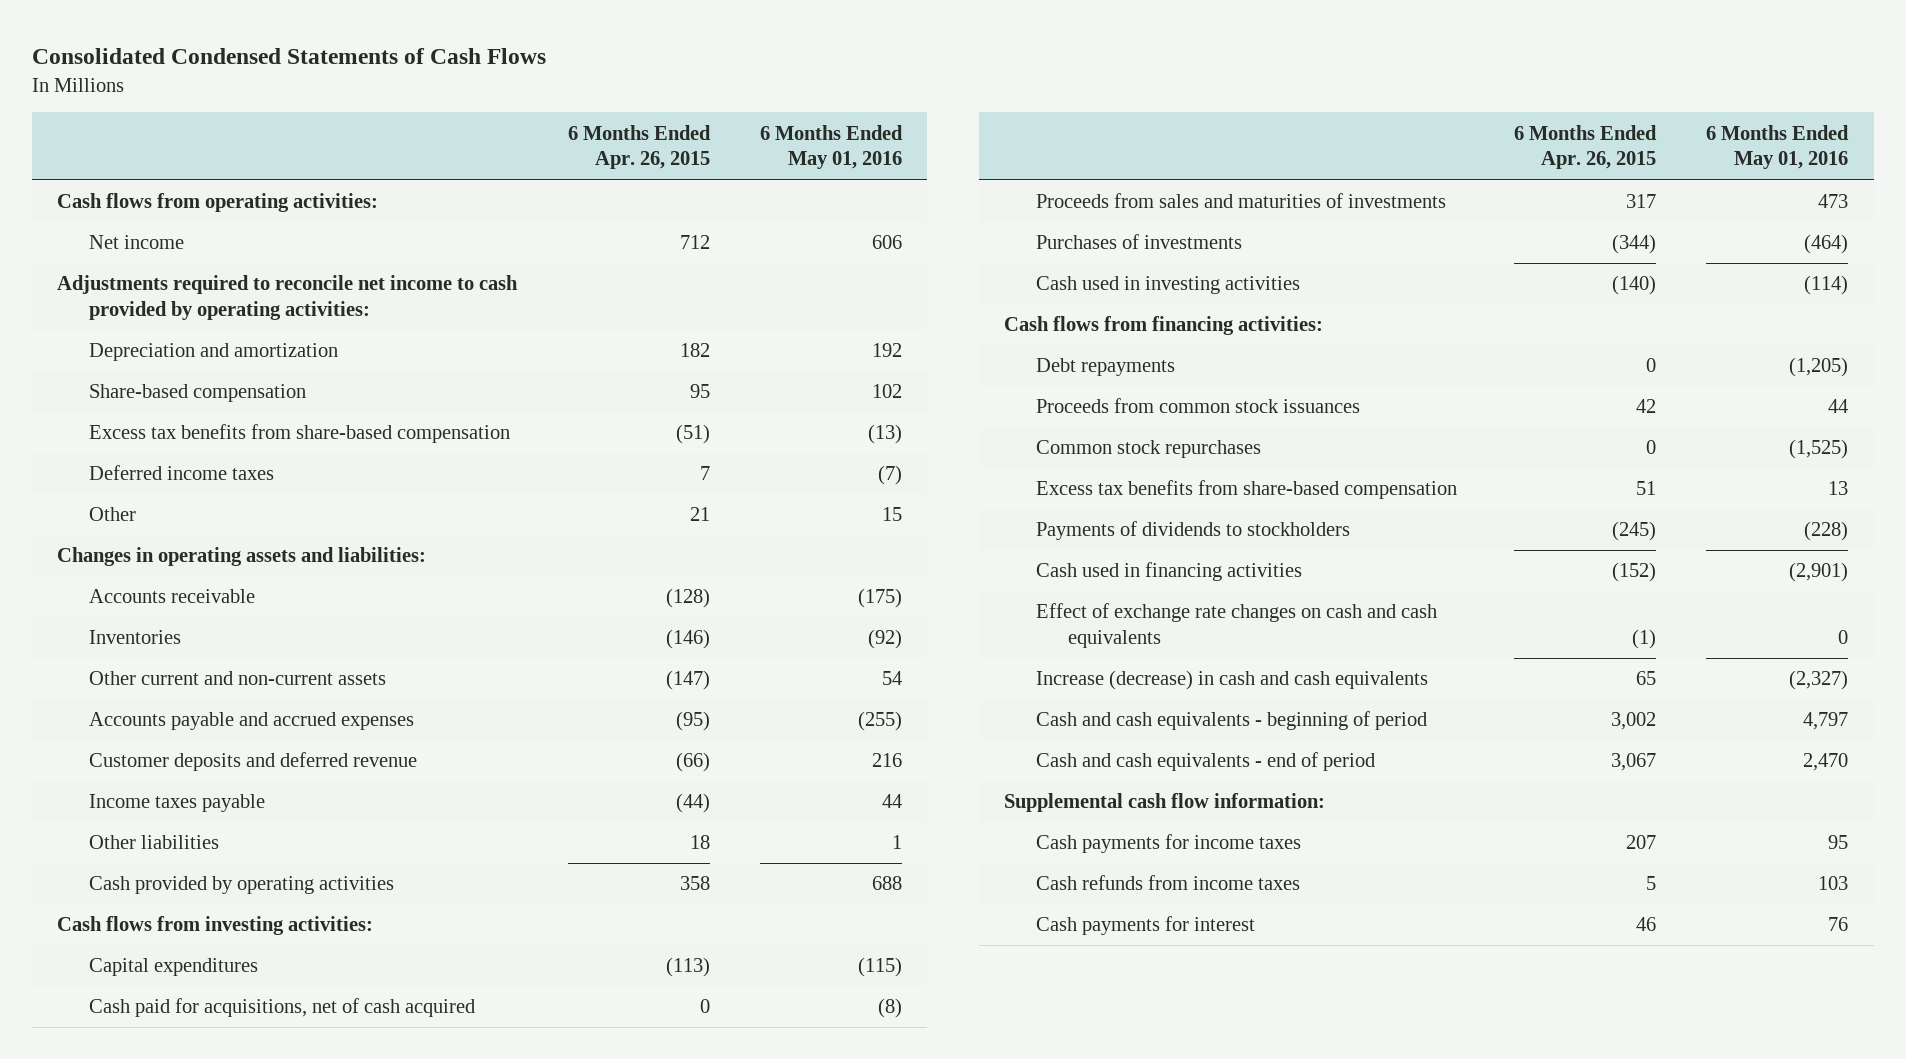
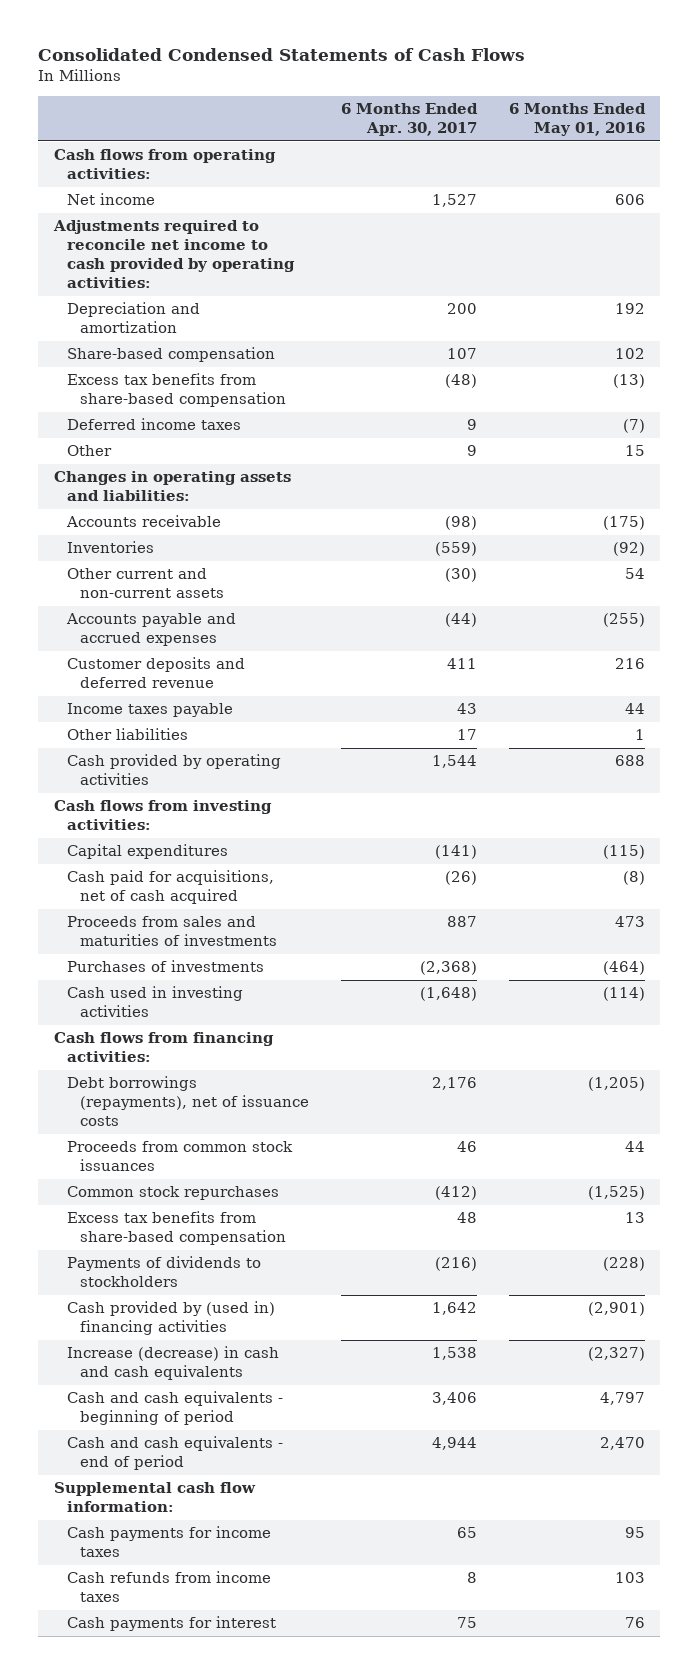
[567,124,711,170] 6 Months Ended Apr. 26, 2015 -> none
none -> [340,103,478,137] 6 Months Ended Apr. 30, 2017
[1035,358,1175,377] Debt repayments -> [67,1076,310,1127] Debt borrowings (repayments), net of issuance costs
[1035,603,1437,649] Effect of exchange rate changes on cash and cash equivalents -> none
[1035,562,1302,582] Cash used in financing activities -> [67,1301,276,1336] Cash provided by (used in) financing activities

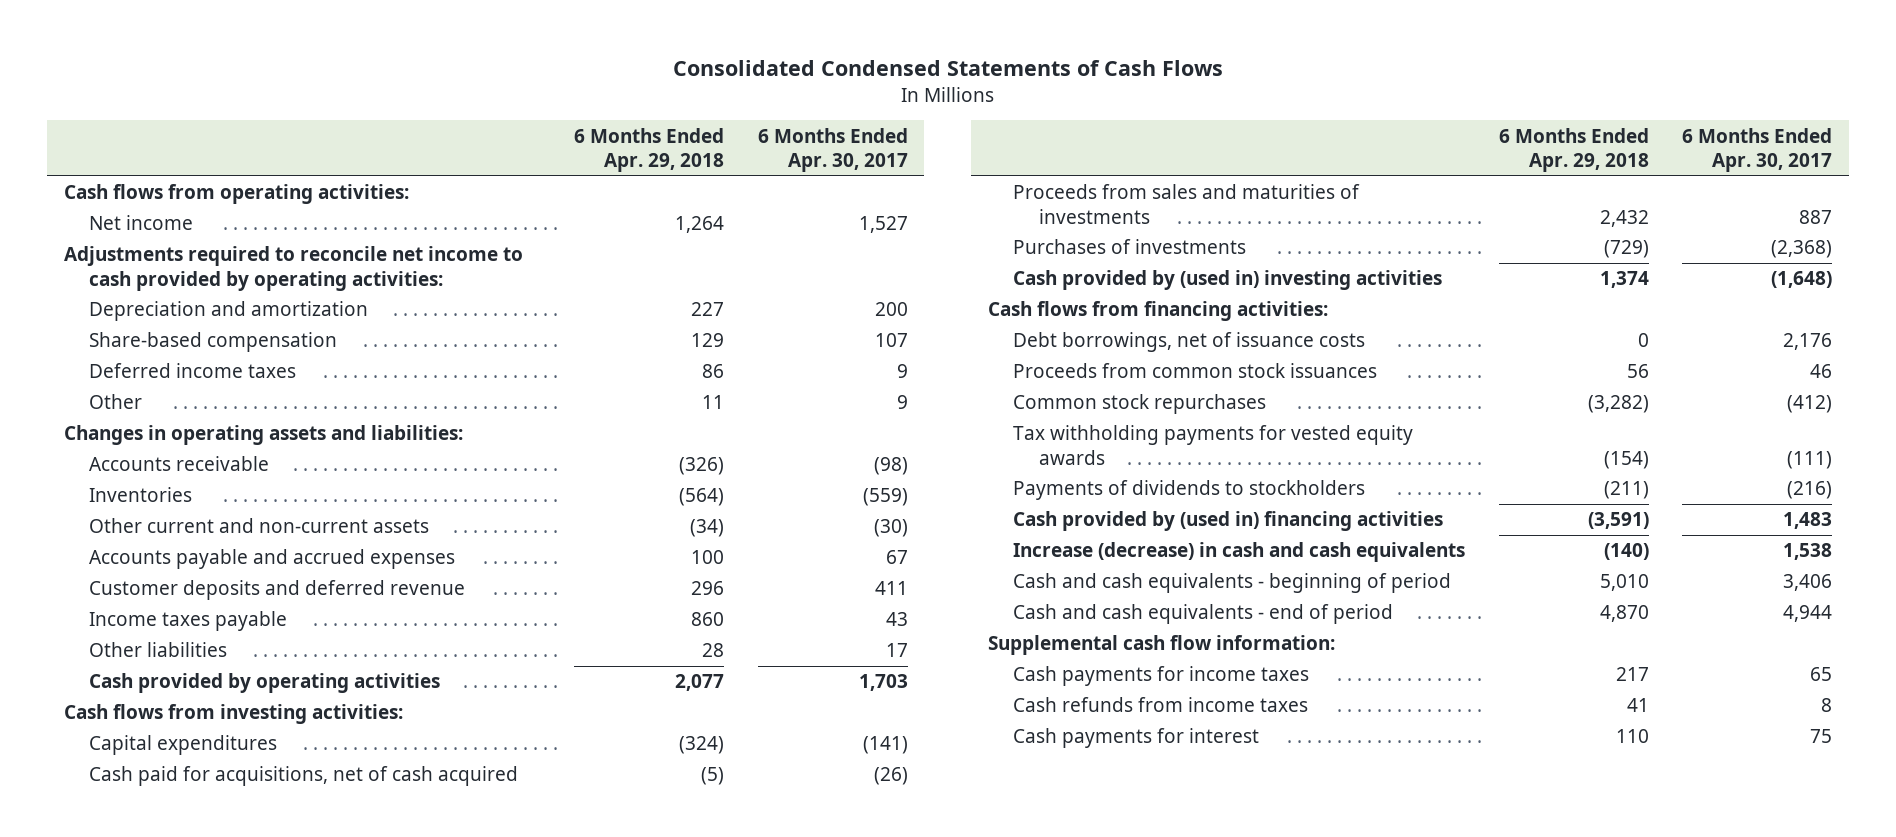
[508,103,646,137] 6 Months Ended May 01, 2016 -> none
none -> [574,127,725,172] 6 Months Ended Apr. 29, 2018
[67,373,287,408] Excess tax benefits from share-based compensation -> none
[444,613,477,628] (44) -> [885,550,908,565] 67
[431,755,477,769] 1,544 -> [858,674,908,692] 1,703
[67,986,244,1018] Cash used in investing activities -> [1013,270,1443,291] Cash provided by (used in) investing activities
[67,1076,310,1127] Debt borrowings (repayments), net of issuance costs -> [1013,332,1366,353] Debt borrowings, net of issuance costs
[67,1211,287,1246] Excess tax benefits from share-based compensation -> none
none -> [1013,425,1414,465] Tax withholding payments for vested equity awards
[431,1302,477,1316] 1,642 -> [1783,512,1833,530] 1,483

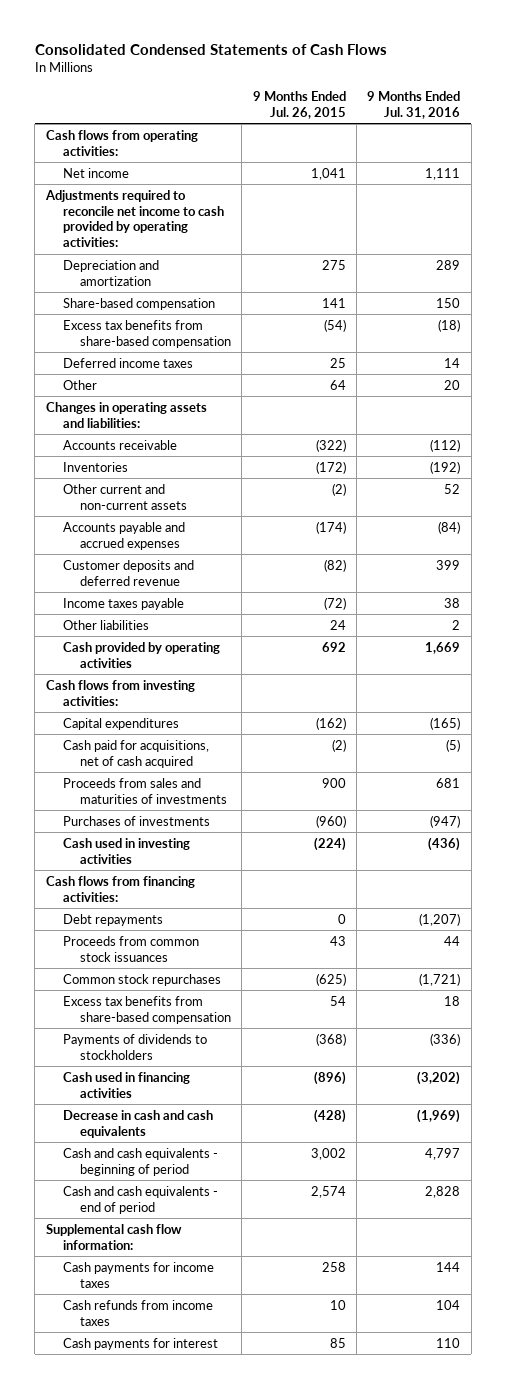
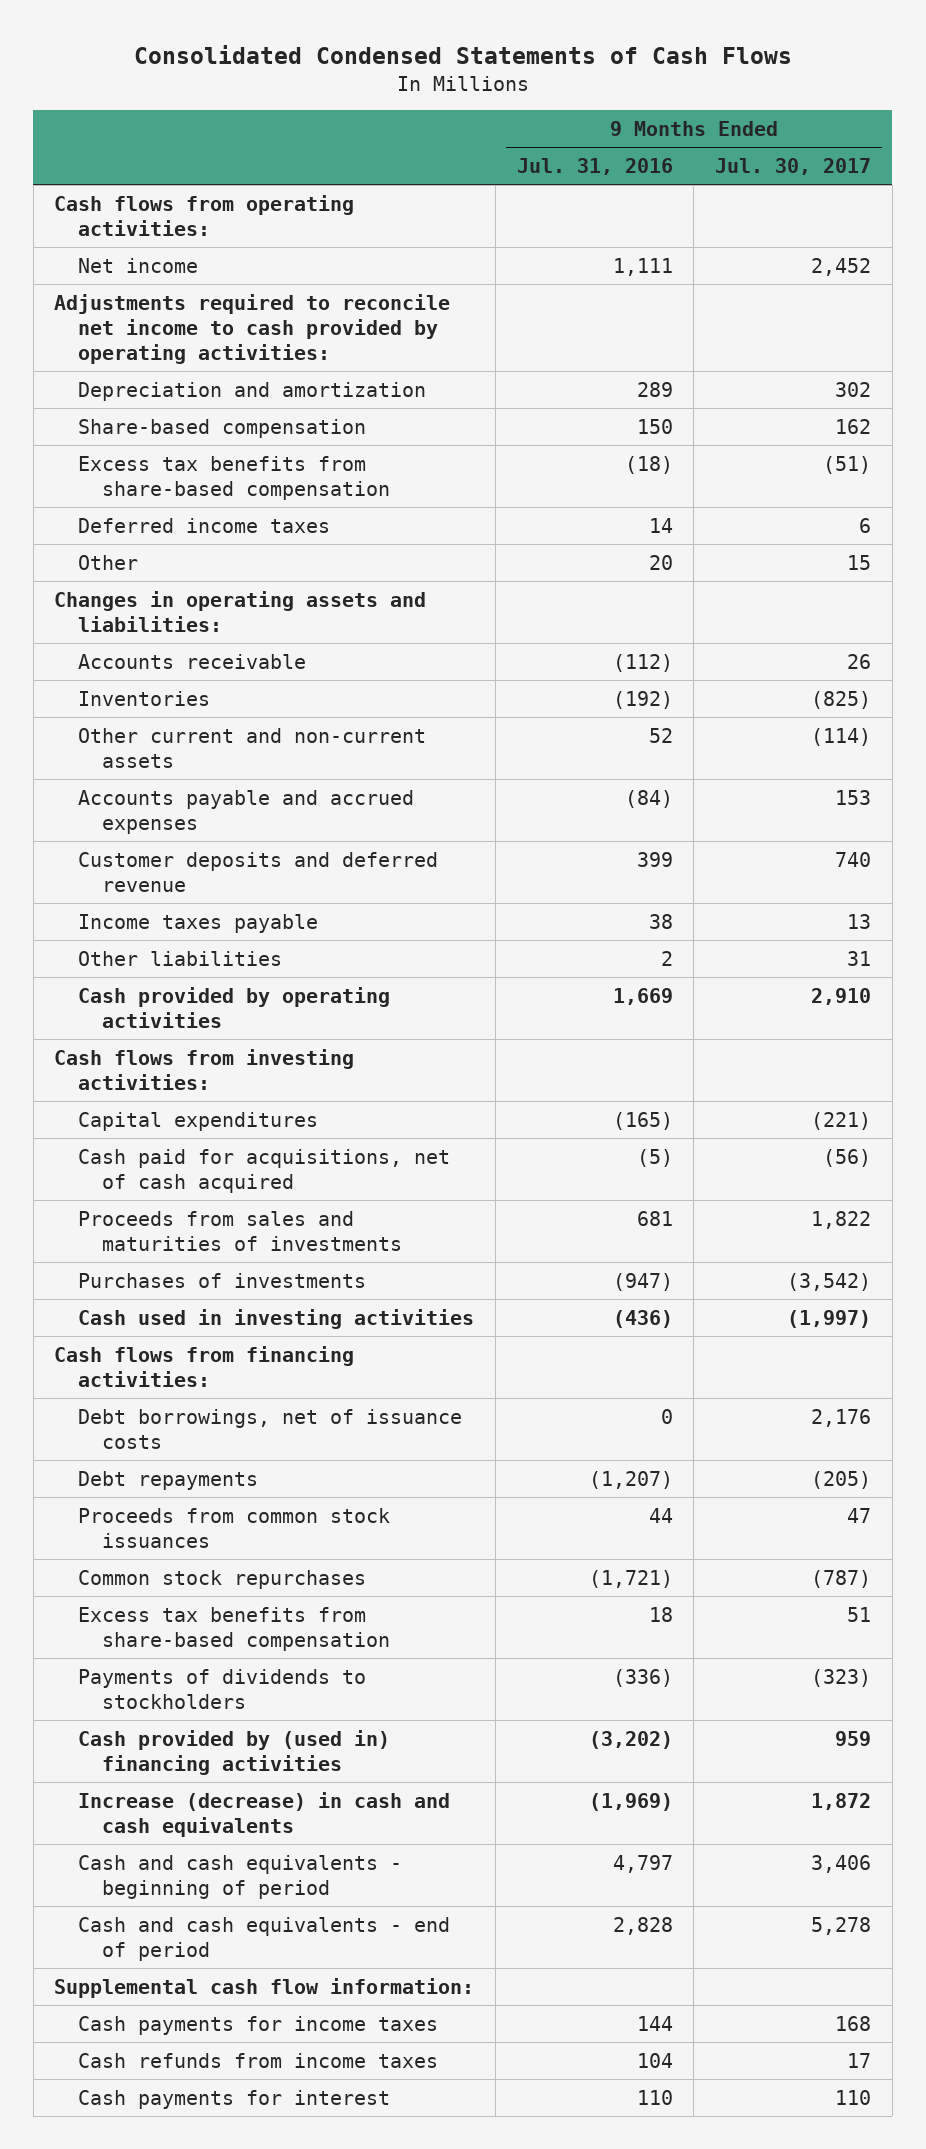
[252,91,346,119] 9 Months Ended Jul. 26, 2015 -> none
none -> [715,158,872,176] Jul. 30, 2017
none -> [78,1408,463,1449] Debt borrowings, net of issuance costs
[62,1071,190,1098] Cash used in financing activities -> [78,1729,391,1775] Cash provided by (used in) financing activities
[62,1109,213,1138] Decrease in cash and cash equivalents -> [78,1791,451,1837] Increase (decrease) in cash and cash equivalents

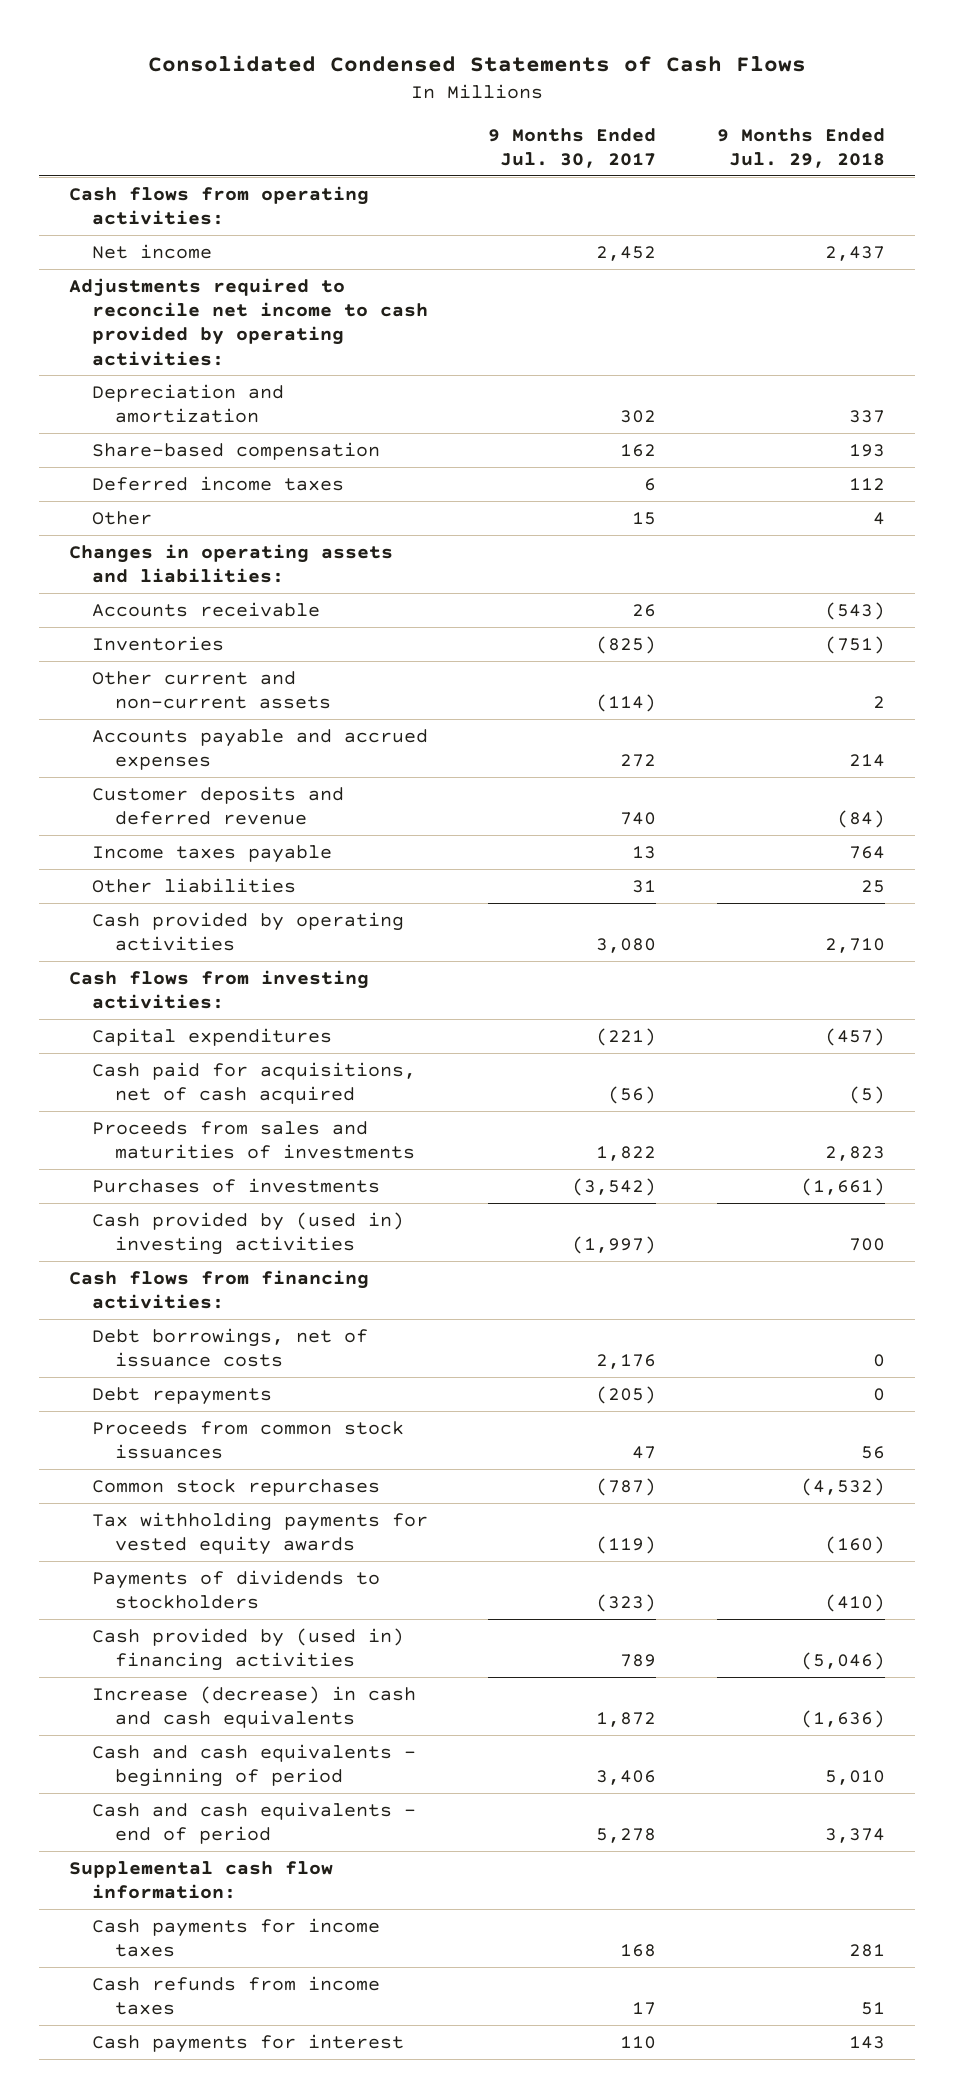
[516,158,673,176] Jul. 31, 2016 -> none
none -> [716,127,885,168] 9 Months Ended Jul. 29, 2018
[78,455,391,500] Excess tax benefits from share-based compensation -> none
[835,789,872,805] 153 -> [620,754,657,768] 272
[811,987,872,1005] 2,910 -> [596,938,657,954] 3,080
[78,1308,475,1329] Cash used in investing activities -> [92,1211,405,1256] Cash provided by (used in) investing activities
[78,1606,391,1651] Excess tax benefits from share-based compensation -> none
none -> [92,1511,429,1556] Tax withholding payments for vested equity awards
[835,1730,872,1746] 959 -> [620,1654,657,1668] 789

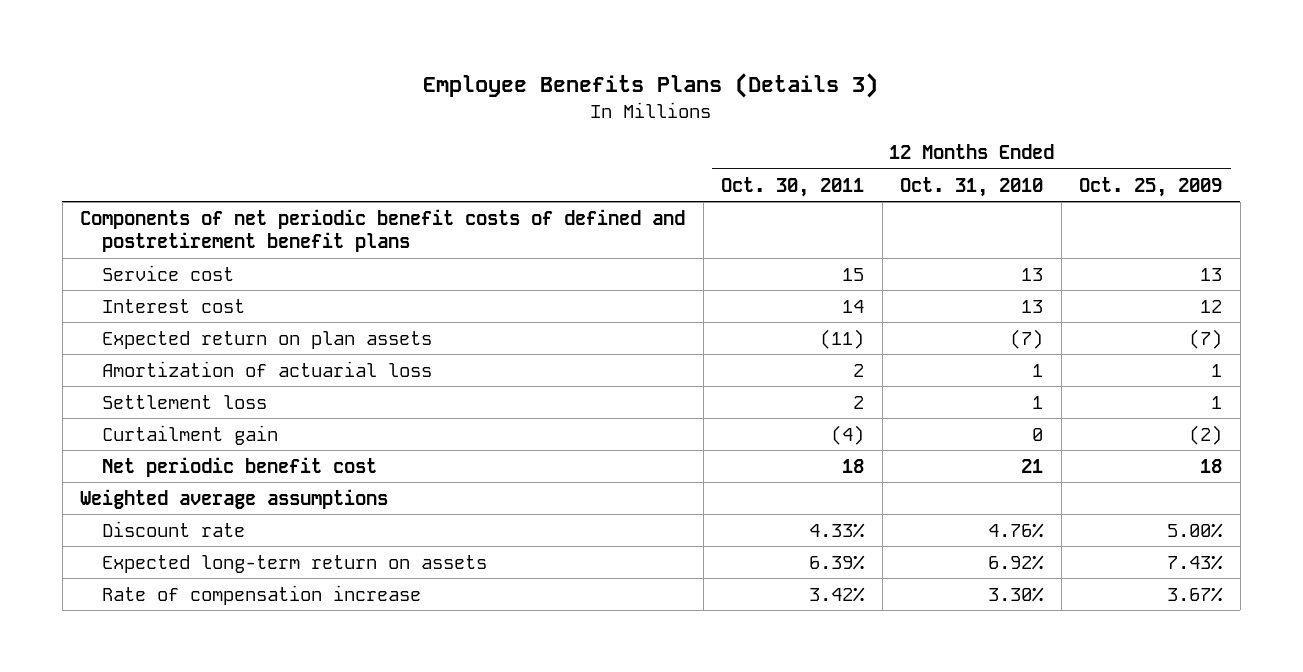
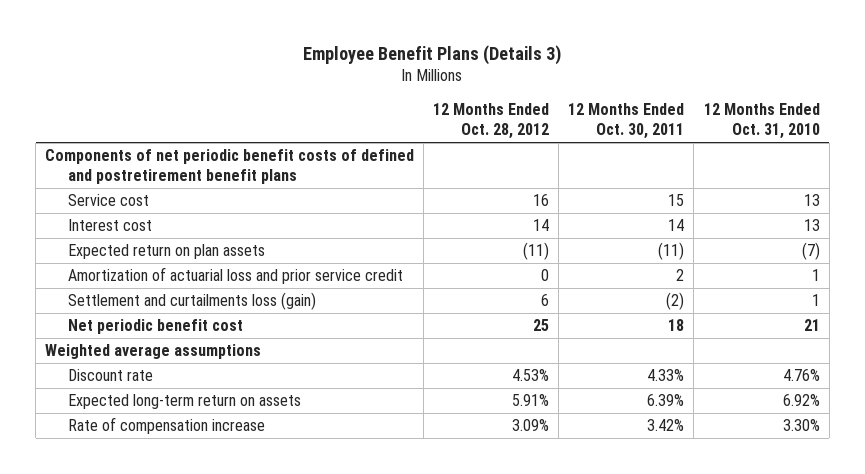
[423,72,879,98] Employee Benefits Plans (Details 3) -> [303,45,562,66] Employee Benefit Plans (Details 3)
[1079,176,1223,197] Oct. 25, 2009 -> none
none -> [433,103,550,140] 12 Months Ended Oct. 28, 2012
[102,394,268,409] Settlement loss -> none
[102,424,279,445] Curtailment gain -> none
[102,360,433,377] Amortization of actuarial loss -> [68,267,404,285] Amortization of actuarial loss and prior service credit
none -> [68,292,317,311] Settlement and curtailments loss (gain)

